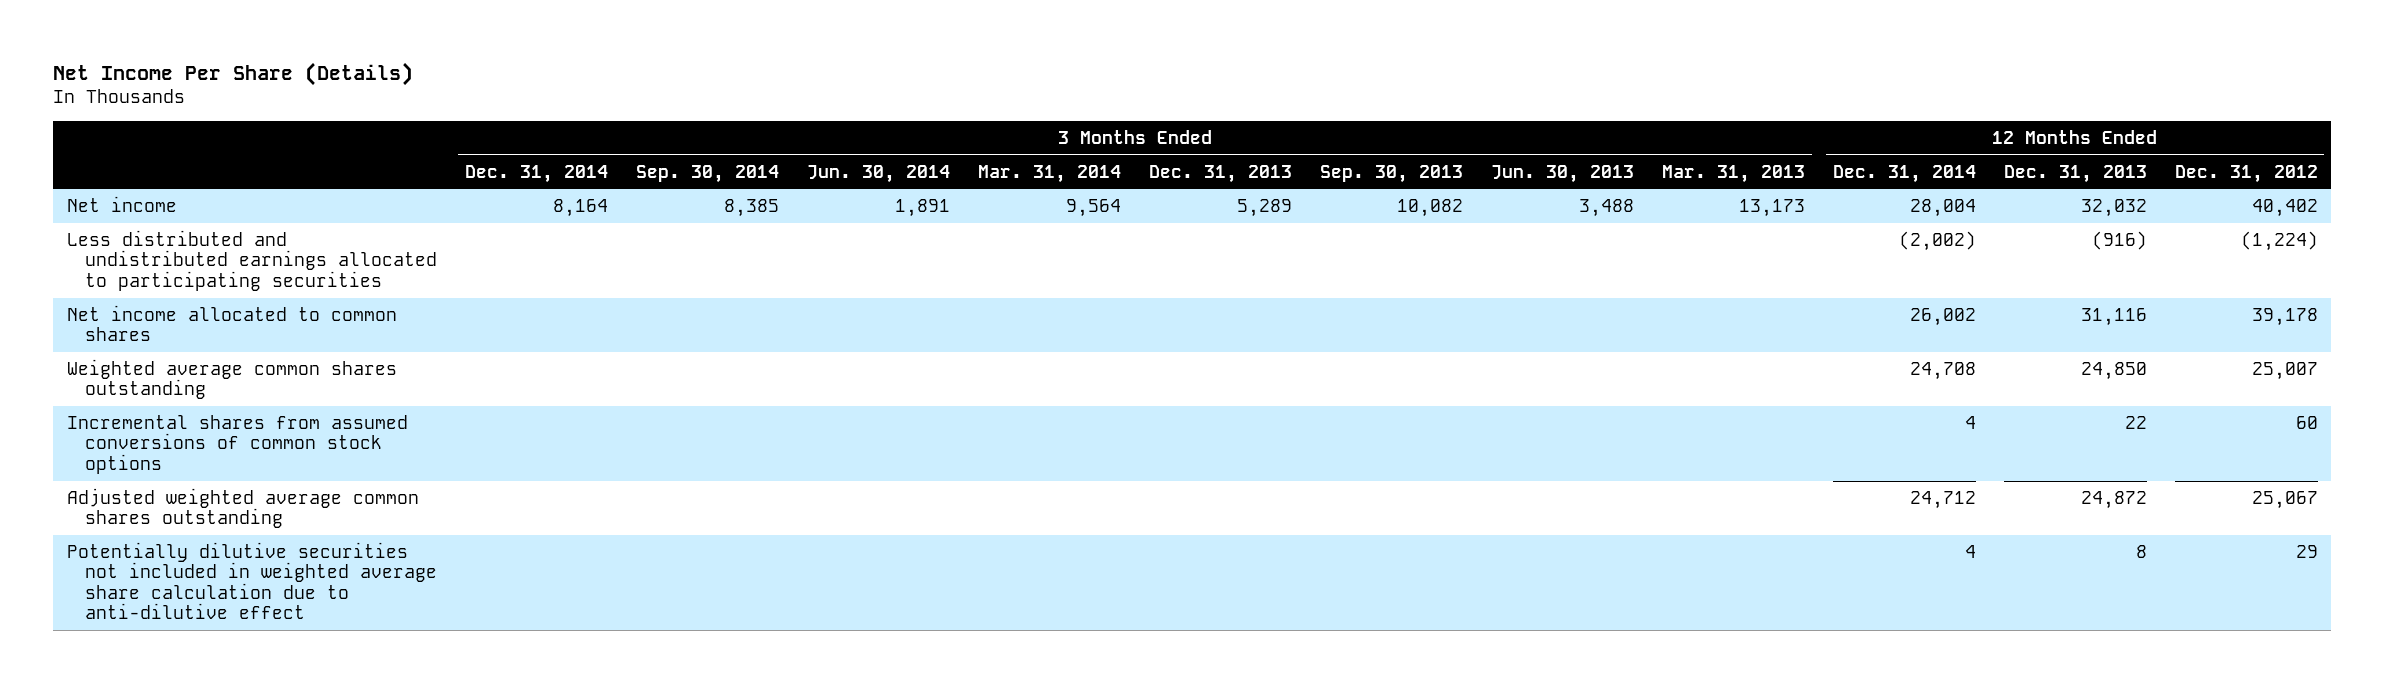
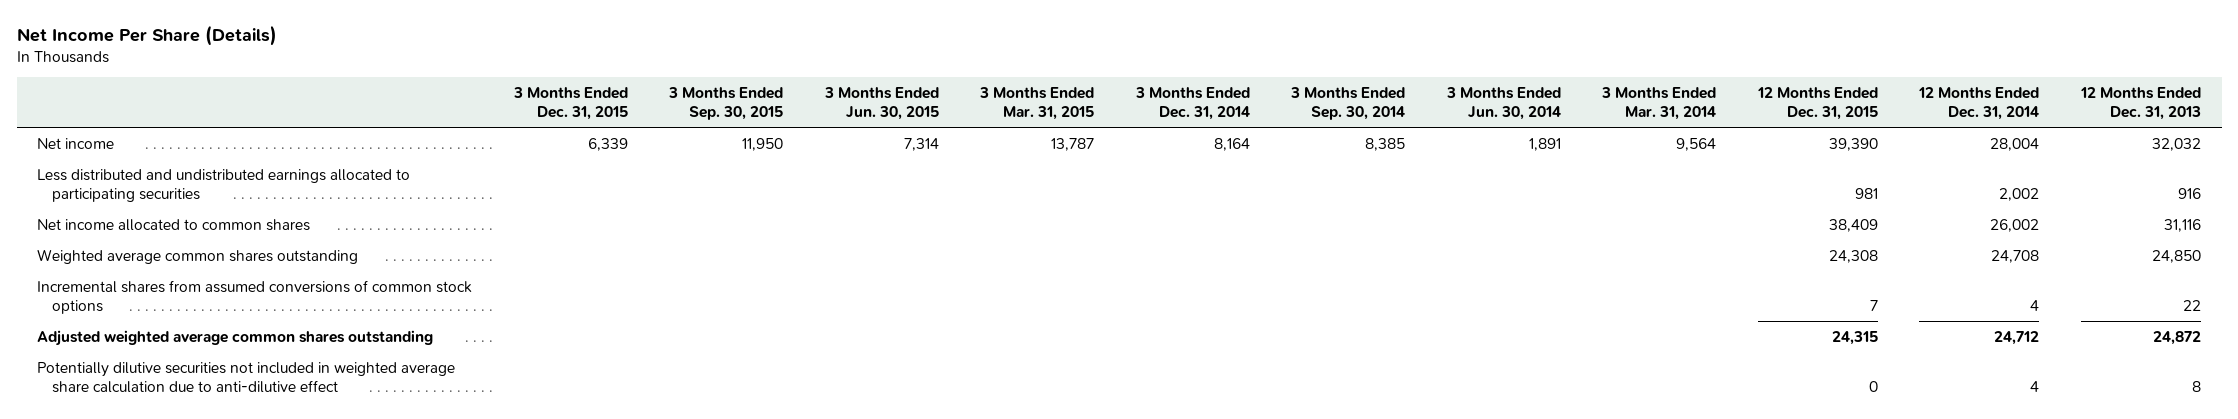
[1148,164,1292,183] Dec. 31, 2013 -> none
[1319,164,1463,183] Sep. 30, 2013 -> none
[1490,164,1634,183] Jun. 30, 2013 -> none
[1661,164,1805,183] Mar. 31, 2013 -> none
[2174,164,2318,183] Dec. 31, 2012 -> none
none -> [512,87,628,121] 3 Months Ended Dec. 31, 2015
none -> [668,87,784,121] 3 Months Ended Sep. 30, 2015
none -> [823,87,939,121] 3 Months Ended Jun. 30, 2015
none -> [979,87,1095,121] 3 Months Ended Mar. 31, 2015
none -> [1756,87,1878,121] 12 Months Ended Dec. 31, 2015
[1898,231,1976,252] (2,002) -> [1999,187,2040,201] 2,002
[2091,231,2147,251] (916) -> [2177,187,2201,199] 916

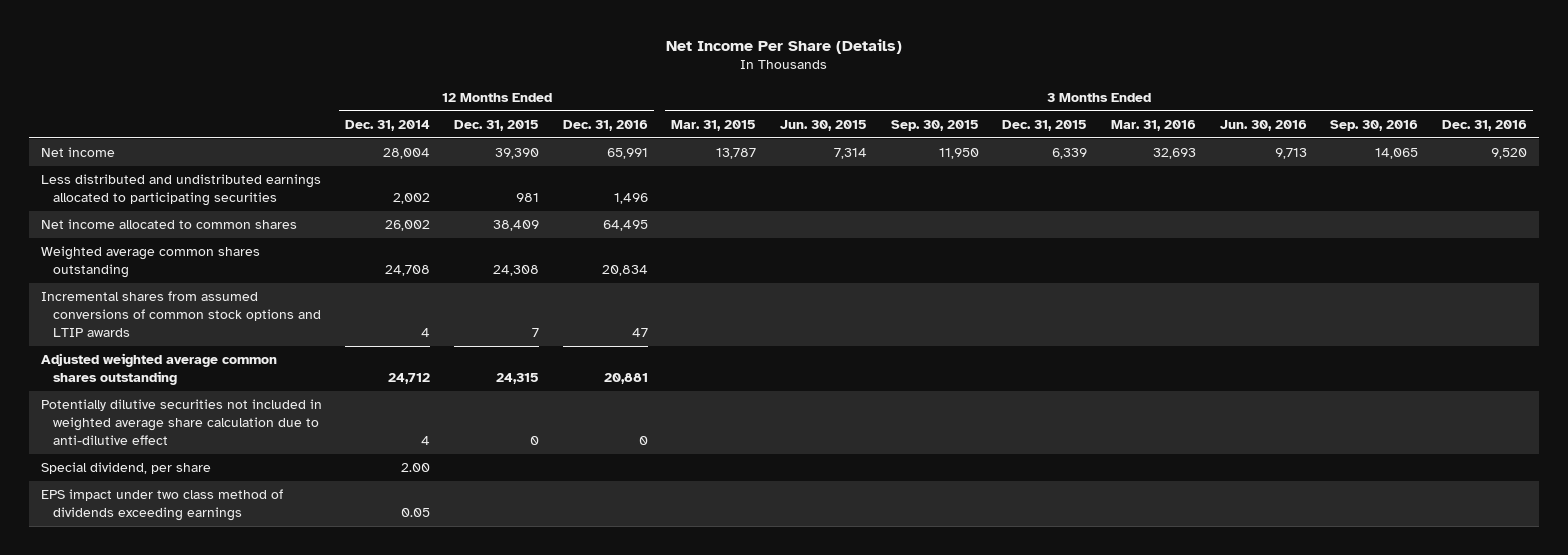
[1134,87,1250,121] 3 Months Ended Dec. 31, 2014 -> none
[1290,87,1406,121] 3 Months Ended Sep. 30, 2014 -> none
[1445,87,1561,121] 3 Months Ended Jun. 30, 2014 -> none
[1601,87,1717,121] 3 Months Ended Mar. 31, 2014 -> none
[2079,87,2201,121] 12 Months Ended Dec. 31, 2013 -> none
none -> [562,119,648,131] Dec. 31, 2016
none -> [1111,119,1197,131] Mar. 31, 2016
none -> [1219,119,1307,131] Jun. 30, 2016
none -> [1330,119,1419,131] Sep. 30, 2016
none -> [1442,119,1528,131] Dec. 31, 2016
[37,279,473,314] Incremental shares from assumed conversions of common stock options -> [40,291,322,337] Incremental shares from assumed conversions of common stock options and LTIP awards
none -> [40,462,211,475] Special dividend, per share
none -> [40,489,283,522] EPS impact under two class method of dividends exceeding earnings

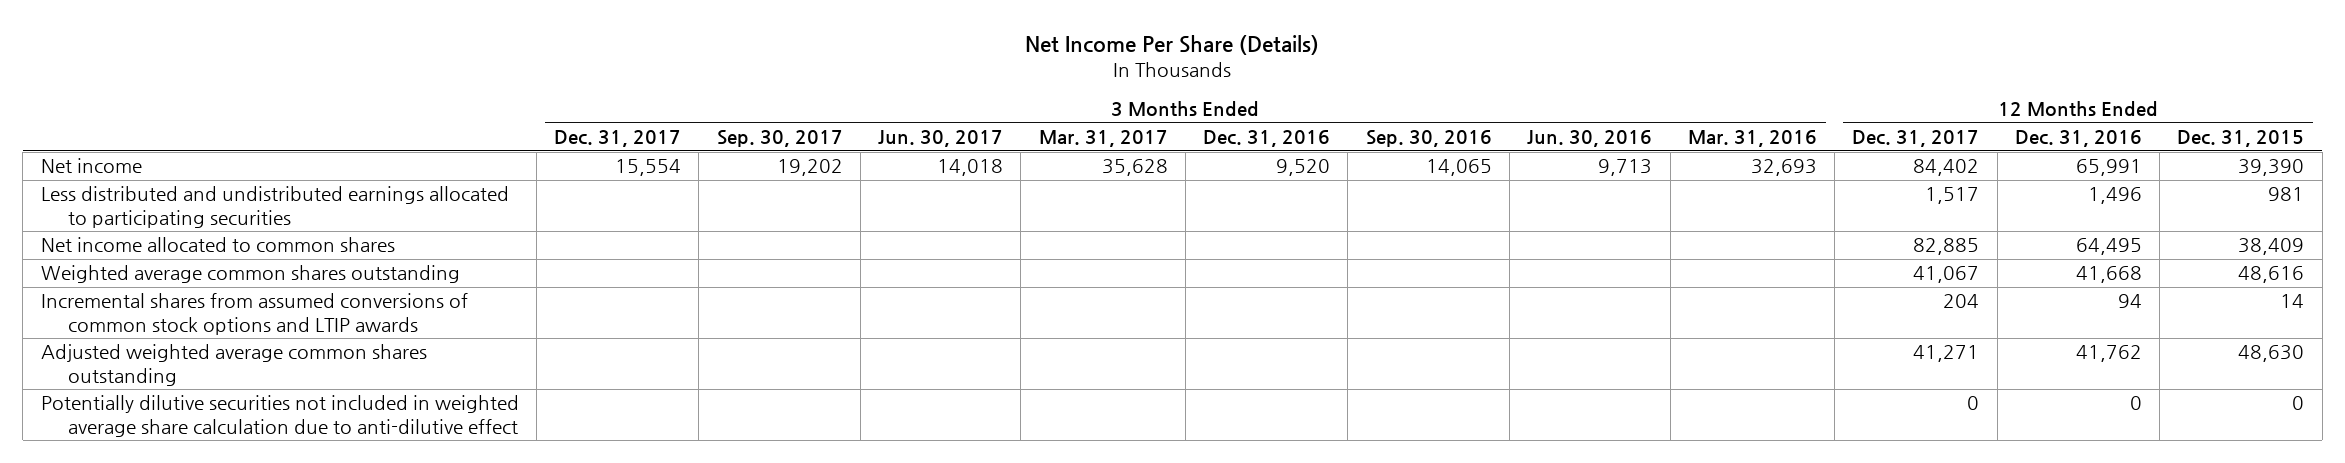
[345,119,431,131] Dec. 31, 2014 -> none
[671,119,757,131] Mar. 31, 2015 -> none
[780,119,868,131] Jun. 30, 2015 -> none
[890,119,979,131] Sep. 30, 2015 -> none
[1002,119,1088,131] Dec. 31, 2015 -> none
none -> [554,129,682,147] Dec. 31, 2017
none -> [716,129,843,147] Sep. 30, 2017
none -> [878,129,1004,147] Jun. 30, 2017
none -> [1038,129,1168,147] Mar. 31, 2017
none -> [1852,129,1980,147] Dec. 31, 2017
[493,265,540,277] 24,308 -> [2238,266,2305,284] 48,616
[601,265,648,277] 20,834 -> [2075,266,2142,284] 41,668
[532,327,540,337] 7 -> [2280,294,2305,309] 14
[631,327,648,337] 47 -> [2117,294,2142,309] 94
[496,373,540,385] 24,315 -> [2238,345,2305,363] 48,630
[603,373,648,385] 20,881 -> [2075,345,2142,363] 41,762
[40,462,211,475] Special dividend, per share -> none
[40,489,283,522] EPS impact under two class method of dividends exceeding earnings -> none

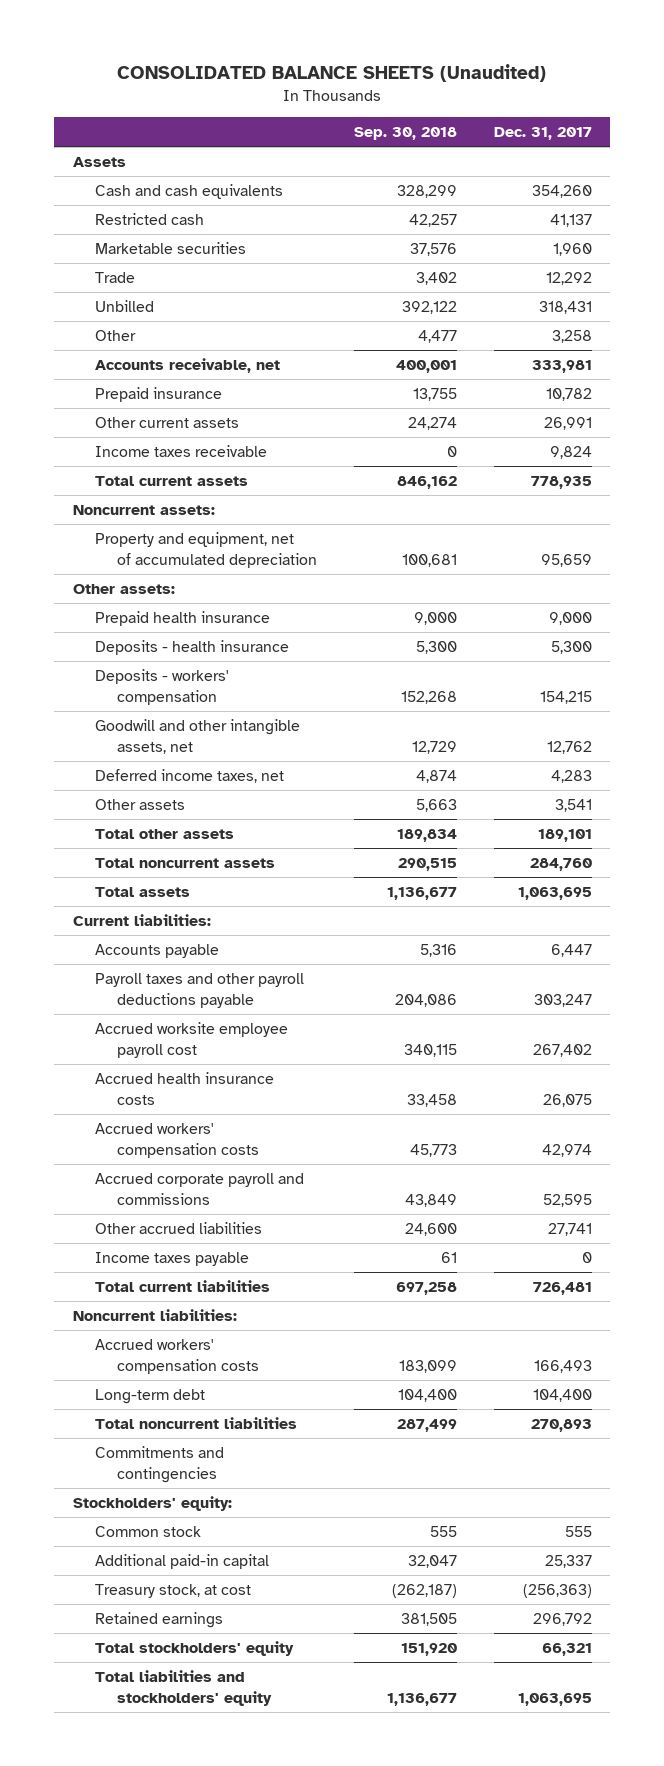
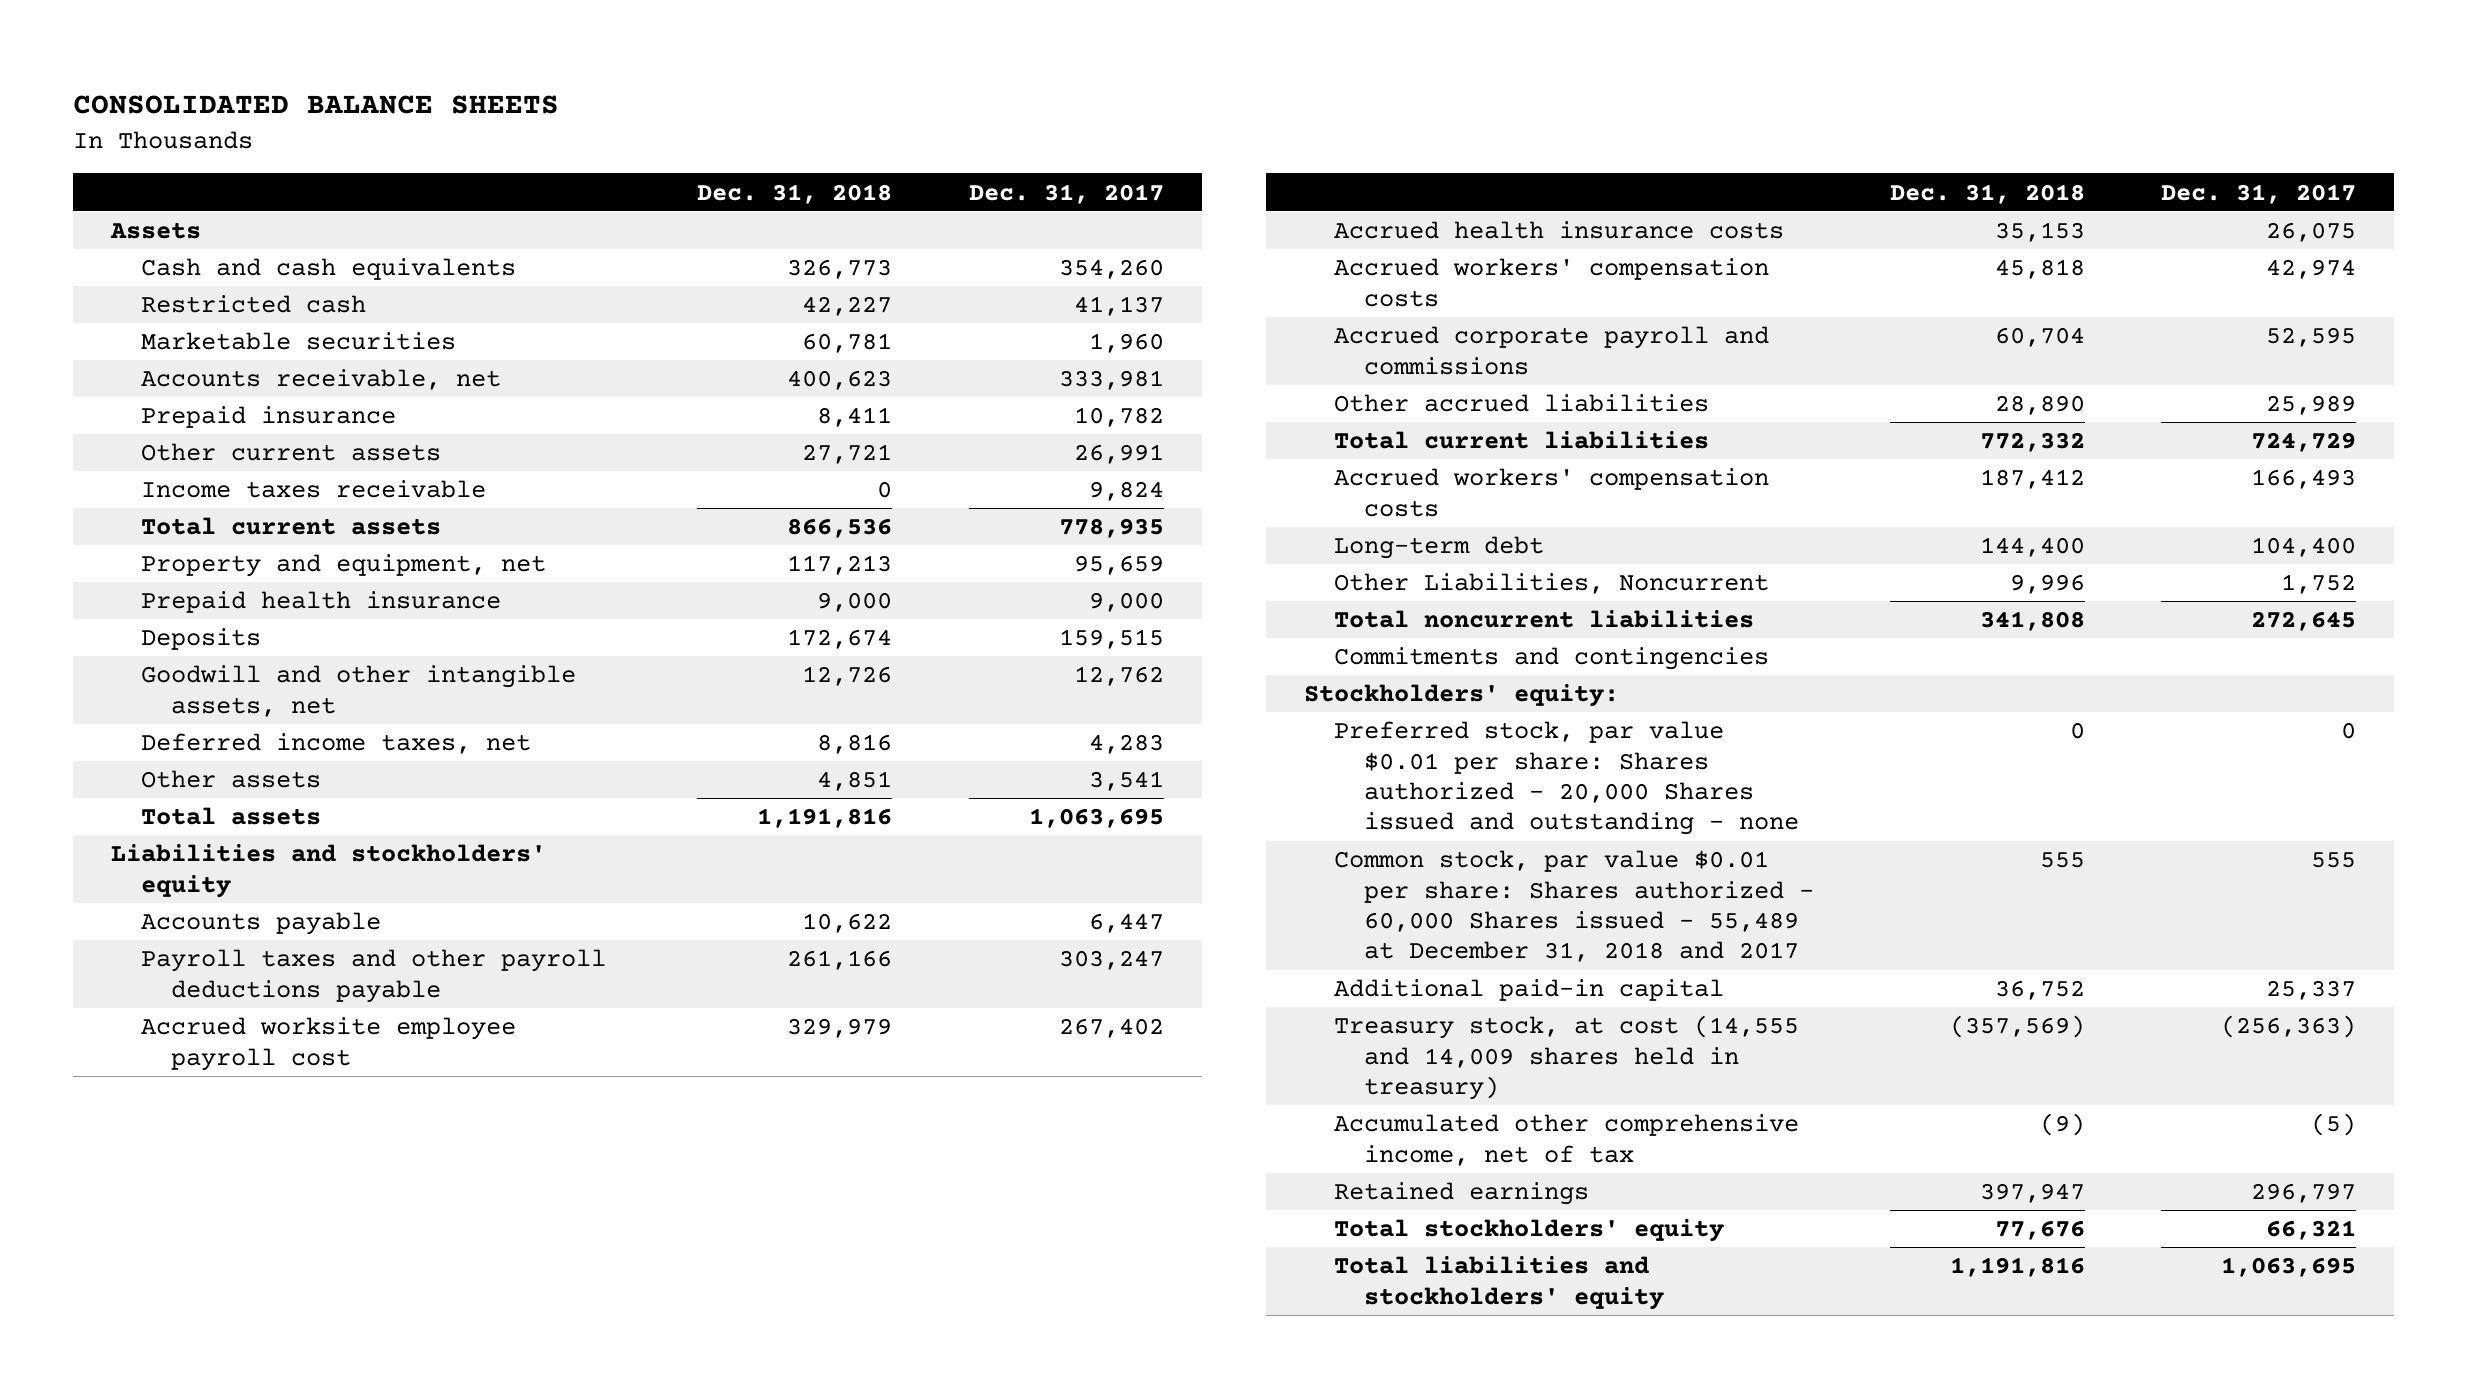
[117,64,547,83] CONSOLIDATED BALANCE SHEETS (Unaudited) -> [73,95,560,115] CONSOLIDATED BALANCE SHEETS
[353,127,457,141] Sep. 30, 2018 -> none
none -> [697,183,893,204] Dec. 31, 2018
[95,272,136,284] Trade -> none
[95,300,155,313] Unbilled -> none
[95,330,137,342] Other -> none
[72,505,215,516] Noncurrent assets: -> none
[72,584,175,595] Other assets: -> none
[95,532,318,568] Property and equipment, net of accumulated depreciation -> [141,554,547,578] Property and equipment, net
[95,640,290,656] Deposits - health insurance -> none
[95,669,230,705] Deposits - workers' compensation -> none
none -> [141,628,262,651] Deposits
[95,829,235,840] Total other assets -> none
[95,858,276,869] Total noncurrent assets -> none
[72,914,211,927] Current liabilities: -> [111,844,547,898] Liabilities and stockholders' equity
[95,1252,250,1267] Income taxes payable -> none
[72,1309,237,1322] Noncurrent liabilities: -> none
[547,1223,592,1237] 27,741 -> [2266,395,2357,416] 25,989
[532,1282,592,1296] 726,481 -> [2251,432,2357,453] 724,729
none -> [1333,573,1769,595] Other Liabilities, Noncurrent
[530,1419,592,1433] 270,893 -> [2251,611,2357,632] 272,645
none -> [1333,721,1799,836] Preferred stock, par value $0.01 per share: Shares authorized - 20,000 Shares issued and outstanding - none
[95,1526,202,1538] Common stock -> [1333,850,1814,963] Common stock, par value $0.01 per share: Shares authorized - 60,000 Shares issued - 55,489 at December 31, 2018 and 2017
[95,1584,252,1599] Treasury stock, at cost -> [1333,1015,1799,1101] Treasury stock, at cost (14,555 and 14,009 shares held in treasury)
none -> [1333,1114,1799,1166] Accumulated other comprehensive income, net of tax
[532,1613,592,1627] 296,792 -> [2251,1183,2357,1204] 296,797

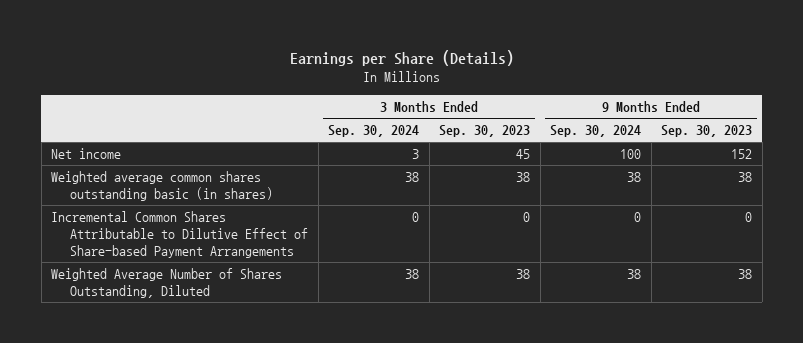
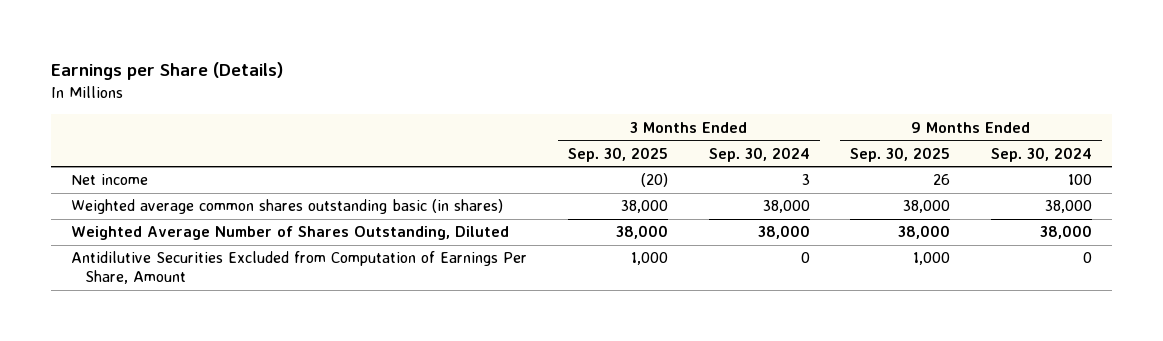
[439,125,531,138] Sep. 30, 2023 -> none
[661,125,753,138] Sep. 30, 2023 -> none
none -> [568,146,669,162] Sep. 30, 2025
none -> [850,146,951,162] Sep. 30, 2025
[51,210,309,258] Incremental Common Shares Attributable to Dilutive Effect of Share-based Payment Arrangements -> none
[405,171,420,182] 38 -> [762,200,810,214] 38,000
[627,171,642,182] 38 -> [1044,200,1092,214] 38,000
[405,268,420,279] 38 -> [757,225,810,240] 38,000
[627,268,642,279] 38 -> [1039,225,1092,240] 38,000
none -> [71,251,528,285] Antidilutive Securities Excluded from Computation of Earnings Per Share, Amount

